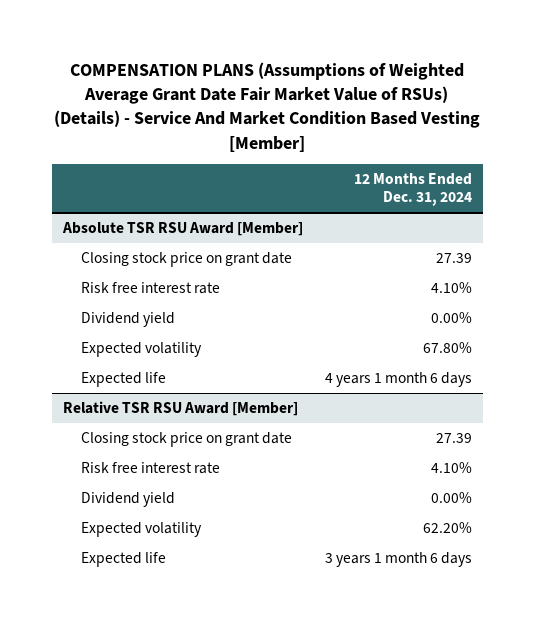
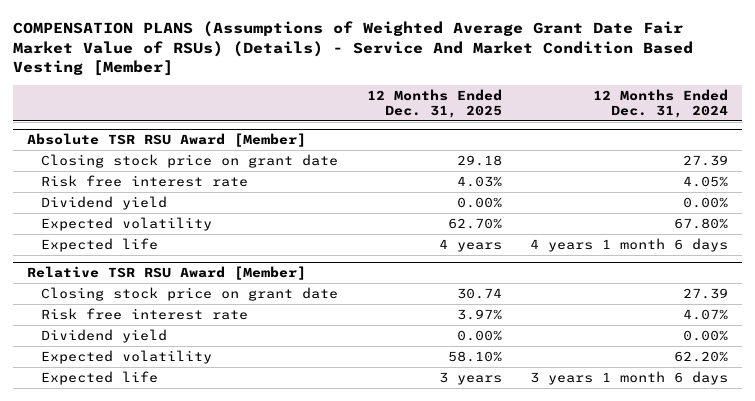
none -> [366,88,502,119] 12 Months Ended Dec. 31, 2025
[431,282,473,294] 4.10% -> [682,175,728,187] 4.05%
[431,462,473,474] 4.10% -> [682,308,728,320] 4.07%

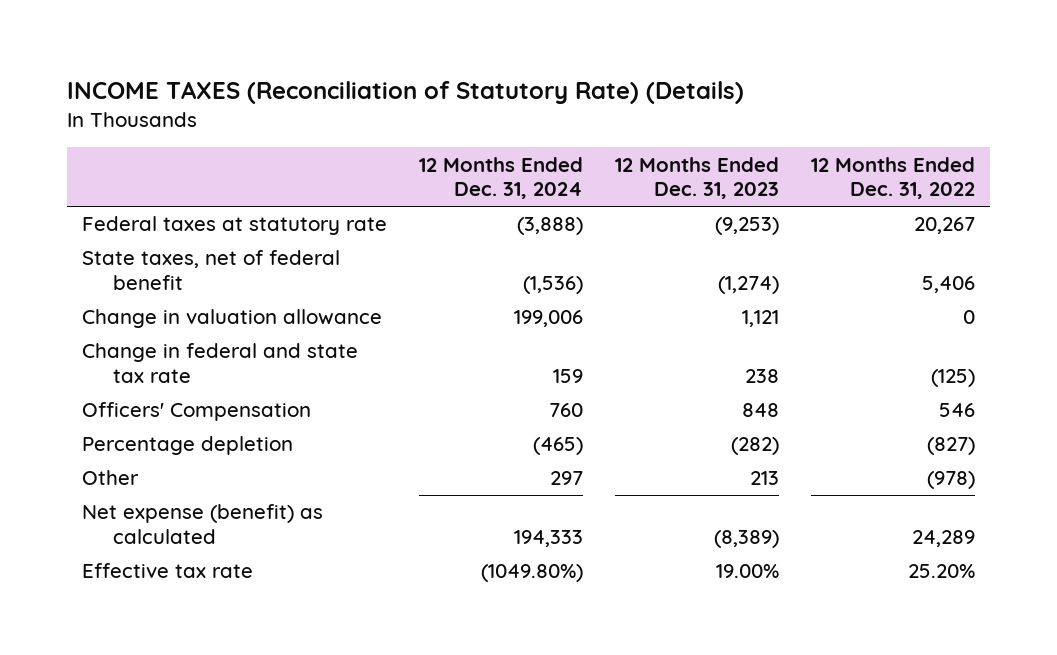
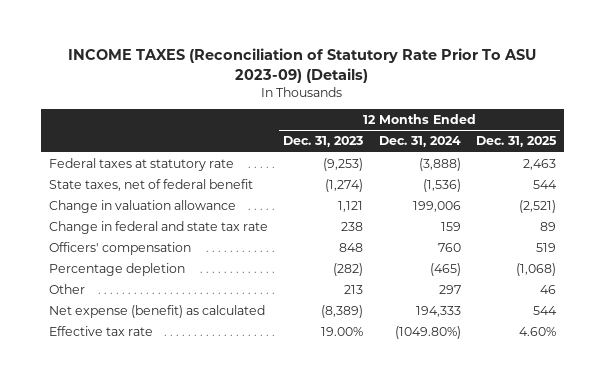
[66,80,744,104] INCOME TAXES (Reconciliation of Statutory Rate) (Details) -> [68,48,537,83] INCOME TAXES (Reconciliation of Statutory Rate Prior To ASU 2023-09) (Details)
[810,156,975,200] 12 Months Ended Dec. 31, 2022 -> none
none -> [476,136,558,148] Dec. 31, 2025
[82,402,312,422] Officers' Compensation -> [48,241,191,255] Officers' compensation

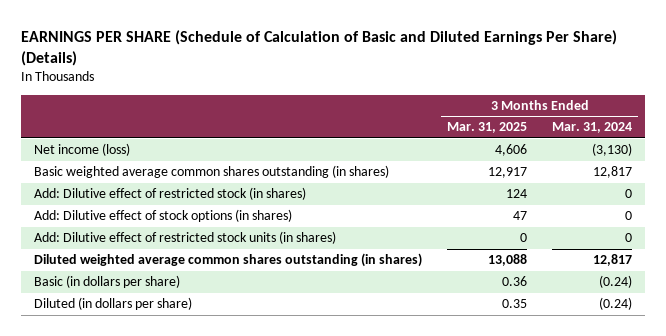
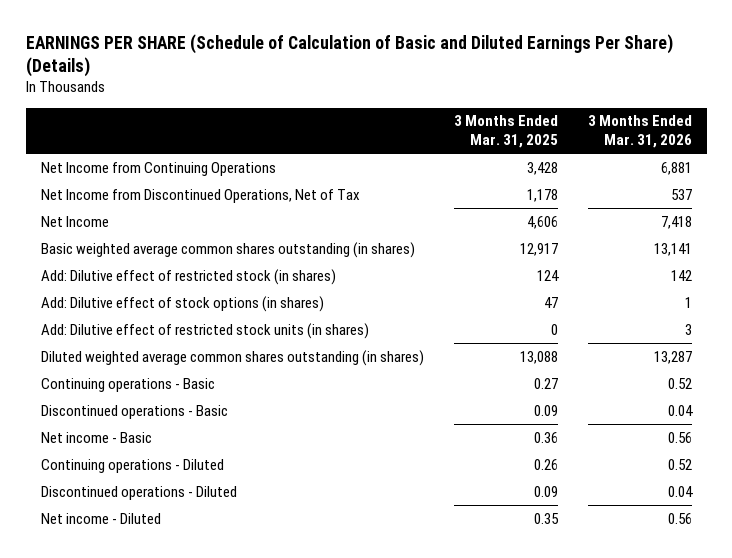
[552,122,633,134] Mar. 31, 2024 -> none
none -> [587,115,692,149] 3 Months Ended Mar. 31, 2026
none -> [40,161,276,176] Net Income from Continuing Operations
none -> [40,188,360,203] Net Income from Discontinued Operations, Net of Tax
[33,143,130,157] Net income (loss) -> [40,215,109,227] Net Income
none -> [40,377,215,392] Continuing operations - Basic
none -> [40,404,228,419] Discontinued operations - Basic
[33,275,180,289] Basic (in dollars per share) -> [40,431,152,443] Net income - Basic
none -> [40,458,224,473] Continuing operations - Diluted
none -> [40,485,237,500] Discontinued operations - Diluted
[33,297,192,311] Diluted (in dollars per share) -> [40,512,161,524] Net income - Diluted

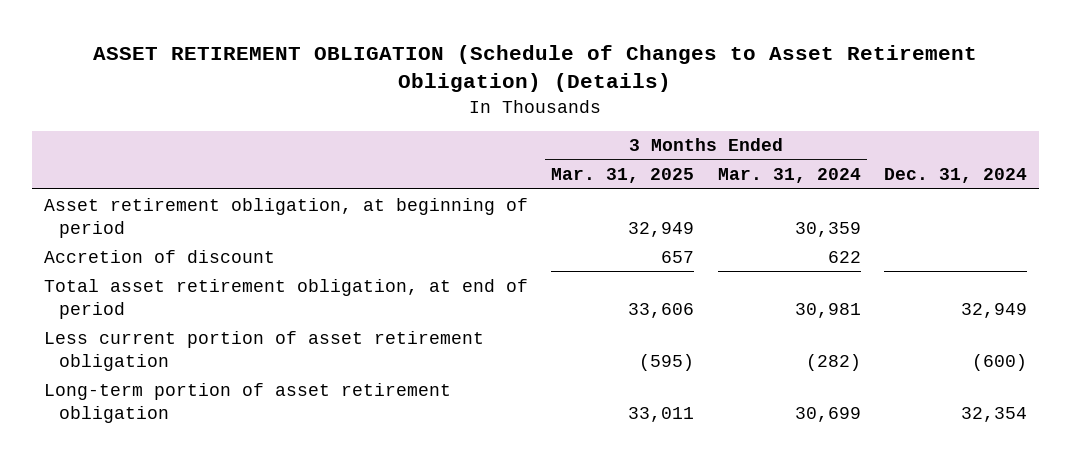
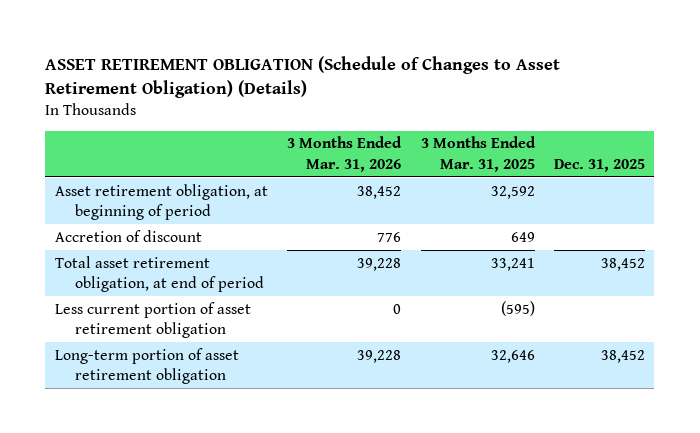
[717,168,861,184] Mar. 31, 2024 -> none
[884,168,1028,184] Dec. 31, 2024 -> none
none -> [287,136,403,172] 3 Months Ended Mar. 31, 2026
none -> [553,158,645,172] Dec. 31, 2025
[628,221,695,237] 32,949 -> [490,185,535,199] 32,592
[661,250,695,263] 657 -> [510,231,535,242] 649
[628,302,695,318] 33,606 -> [490,257,535,271] 33,241
[628,406,695,422] 33,011 -> [490,349,535,363] 32,646

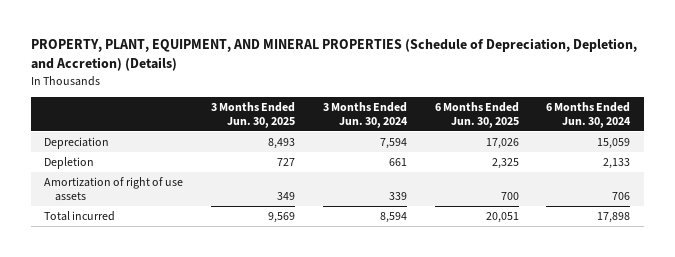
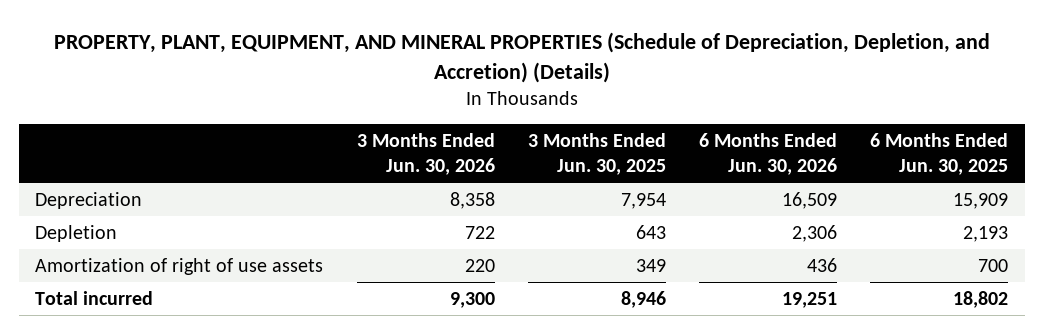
[322,101,408,128] 3 Months Ended Jun. 30, 2024 -> none
[546,101,632,128] 6 Months Ended Jun. 30, 2024 -> none
none -> [356,133,495,175] 3 Months Ended Jun. 30, 2026
none -> [699,133,838,175] 6 Months Ended Jun. 30, 2026
[268,138,296,150] 8,493 -> [620,192,666,209] 7,954
[485,138,519,150] 17,026 -> [953,192,1009,209] 15,909
[277,158,296,167] 727 -> [635,224,666,239] 643
[491,158,519,170] 2,325 -> [963,225,1009,242] 2,193
[268,212,296,224] 9,569 -> [620,290,666,308] 8,946
[485,212,519,224] 20,051 -> [953,290,1009,308] 18,802

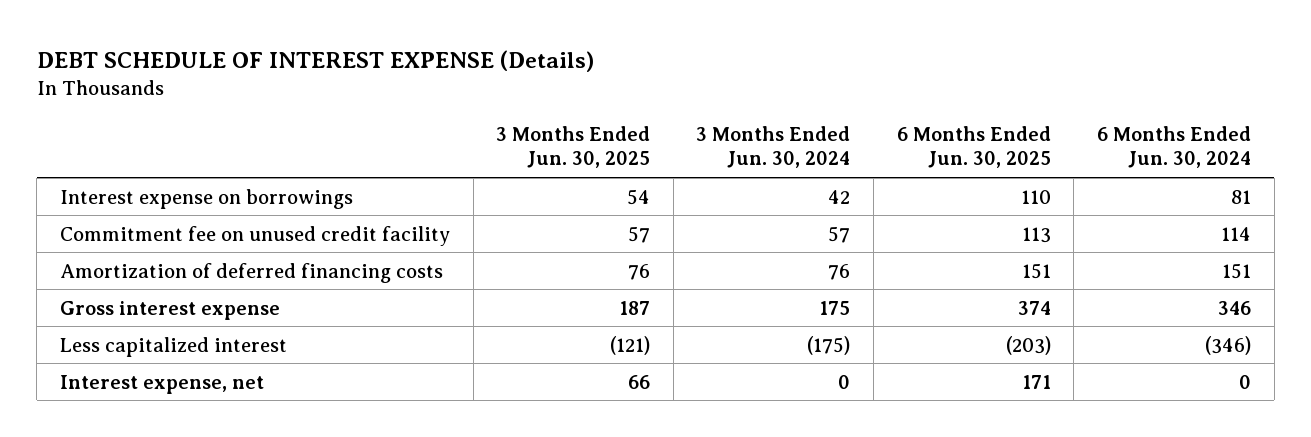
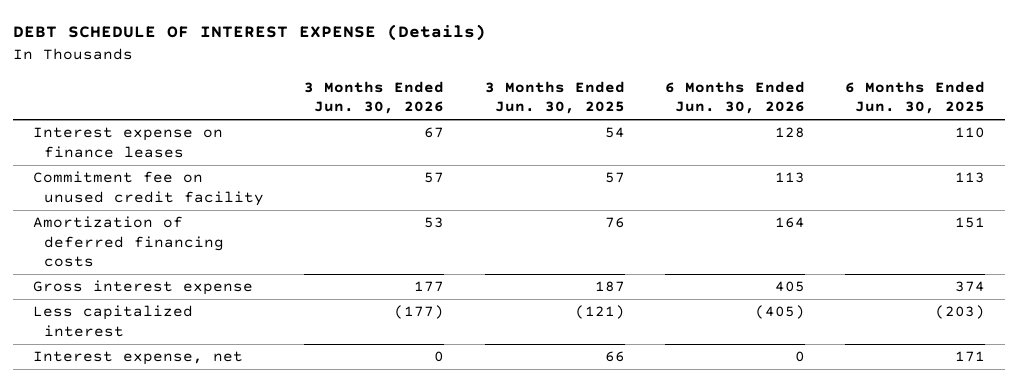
[696,125,851,169] 3 Months Ended Jun. 30, 2024 -> none
[1096,125,1251,169] 6 Months Ended Jun. 30, 2024 -> none
none -> [304,80,445,115] 3 Months Ended Jun. 30, 2026
none -> [664,80,805,115] 6 Months Ended Jun. 30, 2026
[60,188,354,209] Interest expense on borrowings -> [32,127,223,158] Interest expense on finance leases

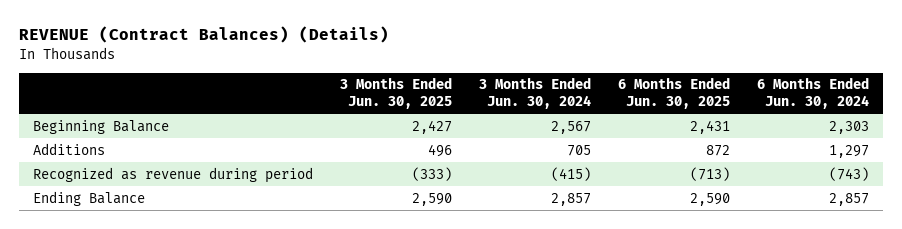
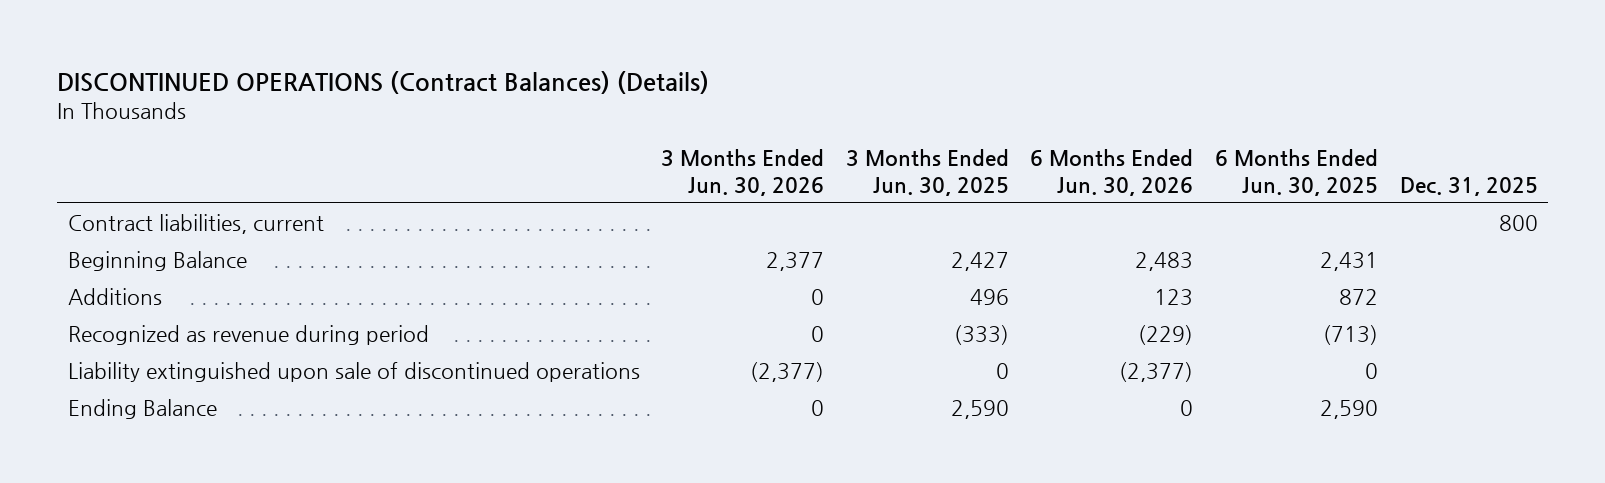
[19,26,390,44] REVENUE (Contract Balances) (Details) -> [56,70,709,94] DISCONTINUED OPERATIONS (Contract Balances) (Details)
[478,77,591,109] 3 Months Ended Jun. 30, 2024 -> none
[757,77,870,109] 6 Months Ended Jun. 30, 2024 -> none
none -> [661,149,825,196] 3 Months Ended Jun. 30, 2026
none -> [1030,149,1194,196] 6 Months Ended Jun. 30, 2026
none -> [1399,176,1538,196] Dec. 31, 2025
none -> [67,213,324,234] Contract liabilities, current
none -> [67,361,640,382] Liability extinguished upon sale of discontinued operations

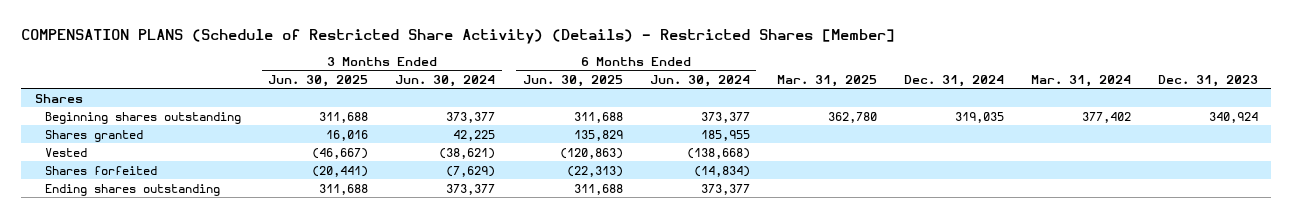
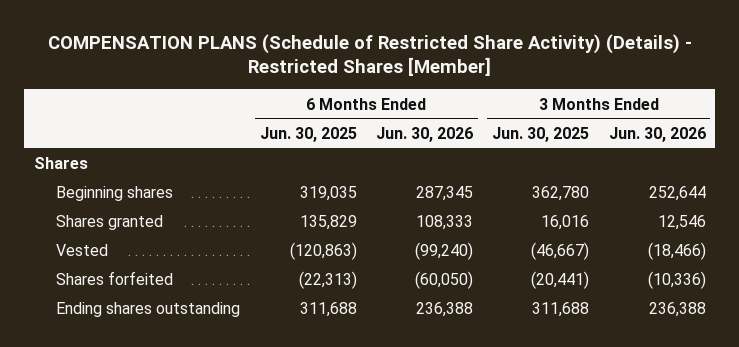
[395,74,496,87] Jun. 30, 2024 -> none
[649,74,750,87] Jun. 30, 2024 -> none
[776,74,877,87] Mar. 31, 2025 -> none
[903,74,1004,87] Dec. 31, 2024 -> none
[1030,74,1131,87] Mar. 31, 2024 -> none
[1157,74,1258,87] Dec. 31, 2023 -> none
none -> [375,126,473,142] Jun. 30, 2026
none -> [608,126,706,142] Jun. 30, 2026
[45,111,242,124] Beginning shares outstanding -> [56,186,174,202] Beginning shares
[319,111,369,123] 311,688 -> [532,186,590,202] 362,780
[573,111,623,123] 311,688 -> [299,186,357,202] 319,035

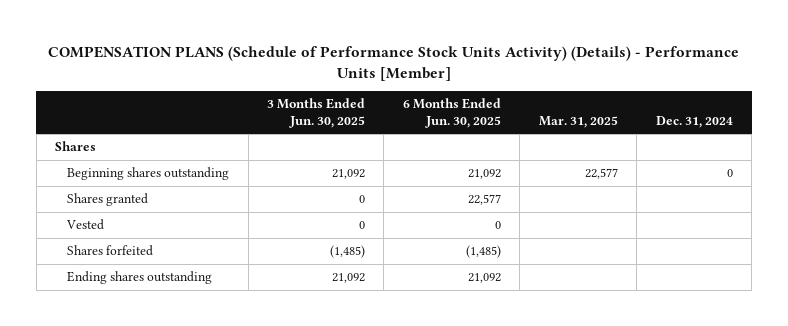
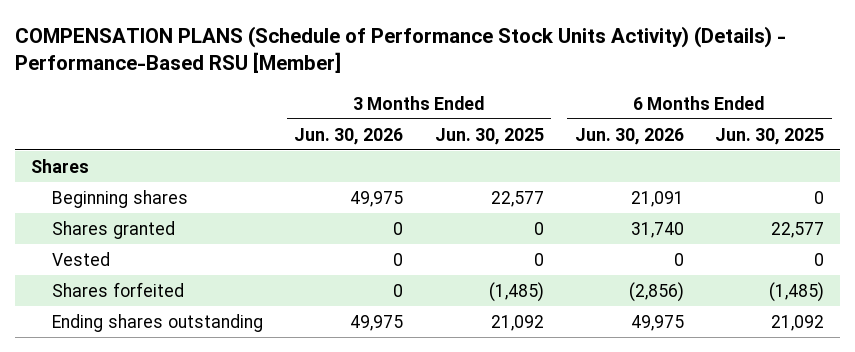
[47,45,739,81] COMPENSATION PLANS (Schedule of Performance Stock Units Activity) (Details) - Performance Units [Member] -> [15,25,787,74] COMPENSATION PLANS (Schedule of Performance Stock Units Activity) (Details) - Performance-Based RSU [Member]
[538,115,618,128] Mar. 31, 2025 -> none
[655,115,733,128] Dec. 31, 2024 -> none
none -> [294,127,404,145] Jun. 30, 2026
none -> [574,127,684,145] Jun. 30, 2026
[67,167,230,181] Beginning shares outstanding -> [52,189,189,208] Beginning shares
[331,169,365,180] 21,092 -> [490,190,544,207] 22,577
[467,169,501,180] 21,092 -> [813,190,824,204] 0

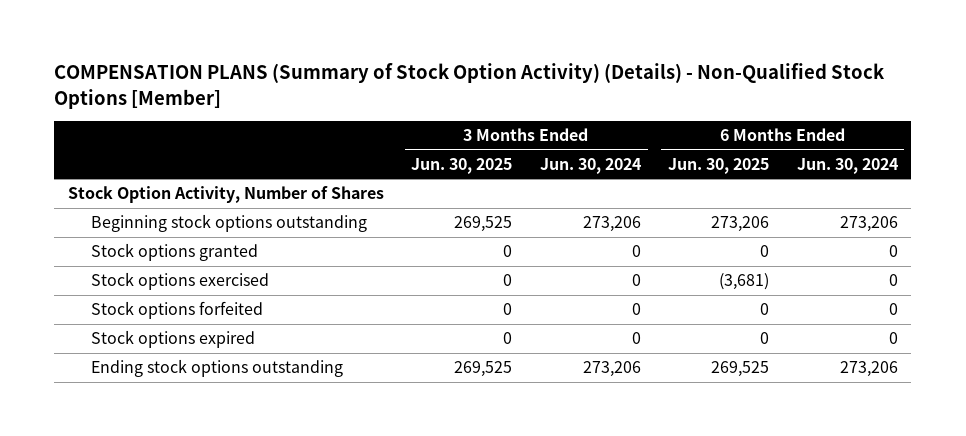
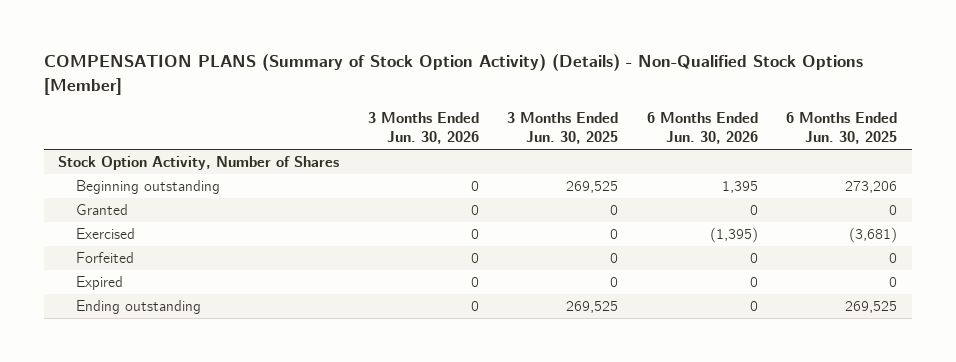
[539,157,641,174] Jun. 30, 2024 -> none
[796,157,898,174] Jun. 30, 2024 -> none
none -> [367,112,479,145] 3 Months Ended Jun. 30, 2026
none -> [646,112,758,145] 6 Months Ended Jun. 30, 2026
[90,214,367,233] Beginning stock options outstanding -> [76,180,221,195] Beginning outstanding
[90,243,258,262] Stock options granted -> [76,204,129,216] Granted
[90,272,269,291] Stock options exercised -> [76,228,136,240] Exercised
[90,301,263,320] Stock options forfeited -> [76,252,135,264] Forfeited
[90,330,255,349] Stock options expired -> [76,276,124,291] Expired
[90,359,343,378] Ending stock options outstanding -> [76,300,202,315] Ending outstanding

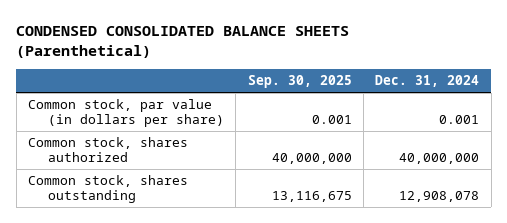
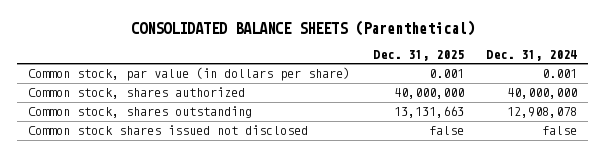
[16,26,350,59] CONDENSED CONSOLIDATED BALANCE SHEETS (Parenthetical) -> [130,19,475,36] CONSOLIDATED BALANCE SHEETS (Parenthetical)
[247,75,352,89] Sep. 30, 2025 -> none
none -> [372,49,464,61] Dec. 31, 2025
none -> [28,125,309,136] Common stock shares issued not disclosed

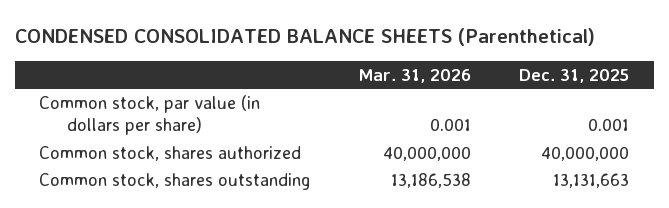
[130,19,475,36] CONSOLIDATED BALANCE SHEETS (Parenthetical) -> [15,28,596,47] CONDENSED CONSOLIDATED BALANCE SHEETS (Parenthetical)
[486,49,578,61] Dec. 31, 2024 -> none
none -> [358,68,472,83] Mar. 31, 2026
[28,125,309,136] Common stock shares issued not disclosed -> none

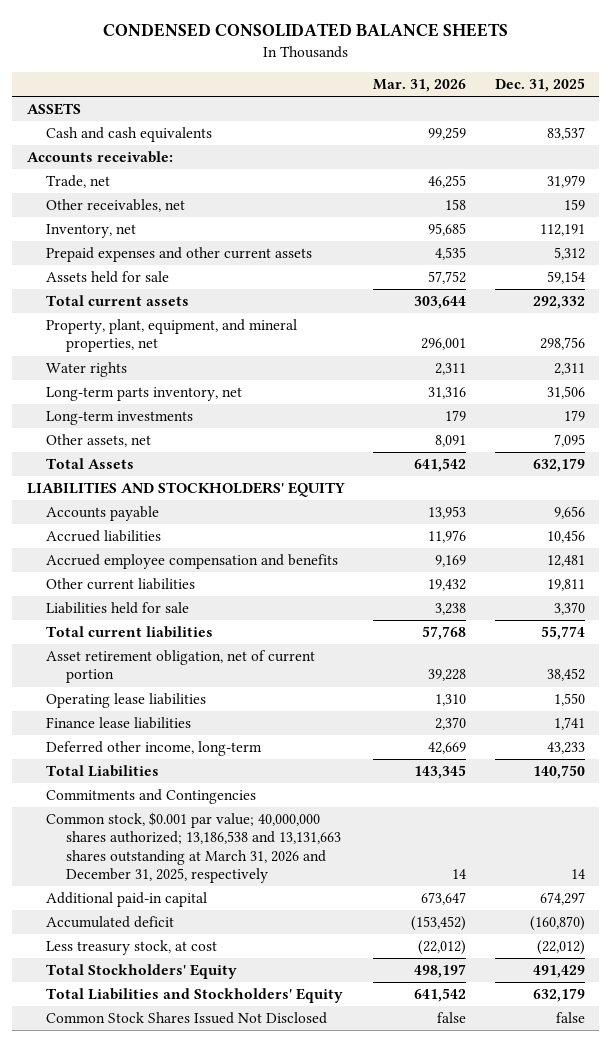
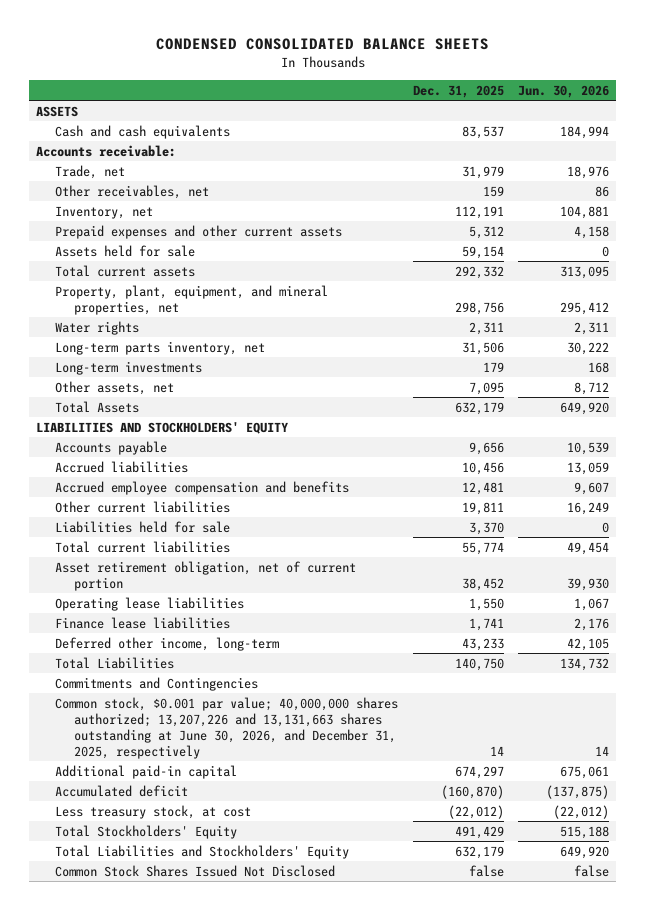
[373,79,467,93] Mar. 31, 2026 -> none
none -> [517,84,609,98] Jun. 30, 2026
[46,812,342,884] Common stock, $0.001 par value; 40,000,000 shares authorized; 13,186,538 and 13,131,663 shares outstanding at March 31, 2026 and December 31, 2025, respectively -> [55,696,399,759] Common stock, $0.001 par value; 40,000,000 shares authorized; 13,207,226 and 13,131,663 shares outstanding at June 30, 2026, and December 31, 2025, respectively

